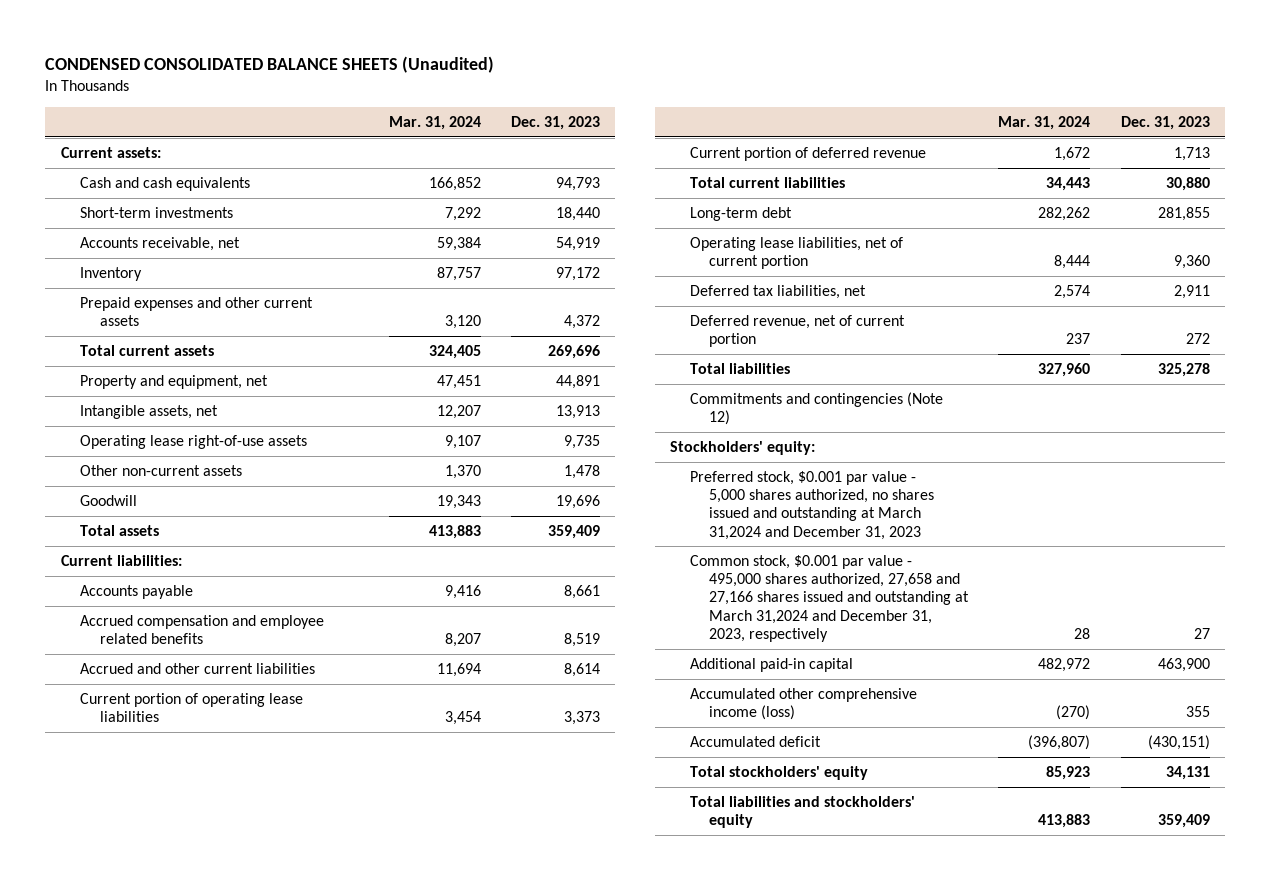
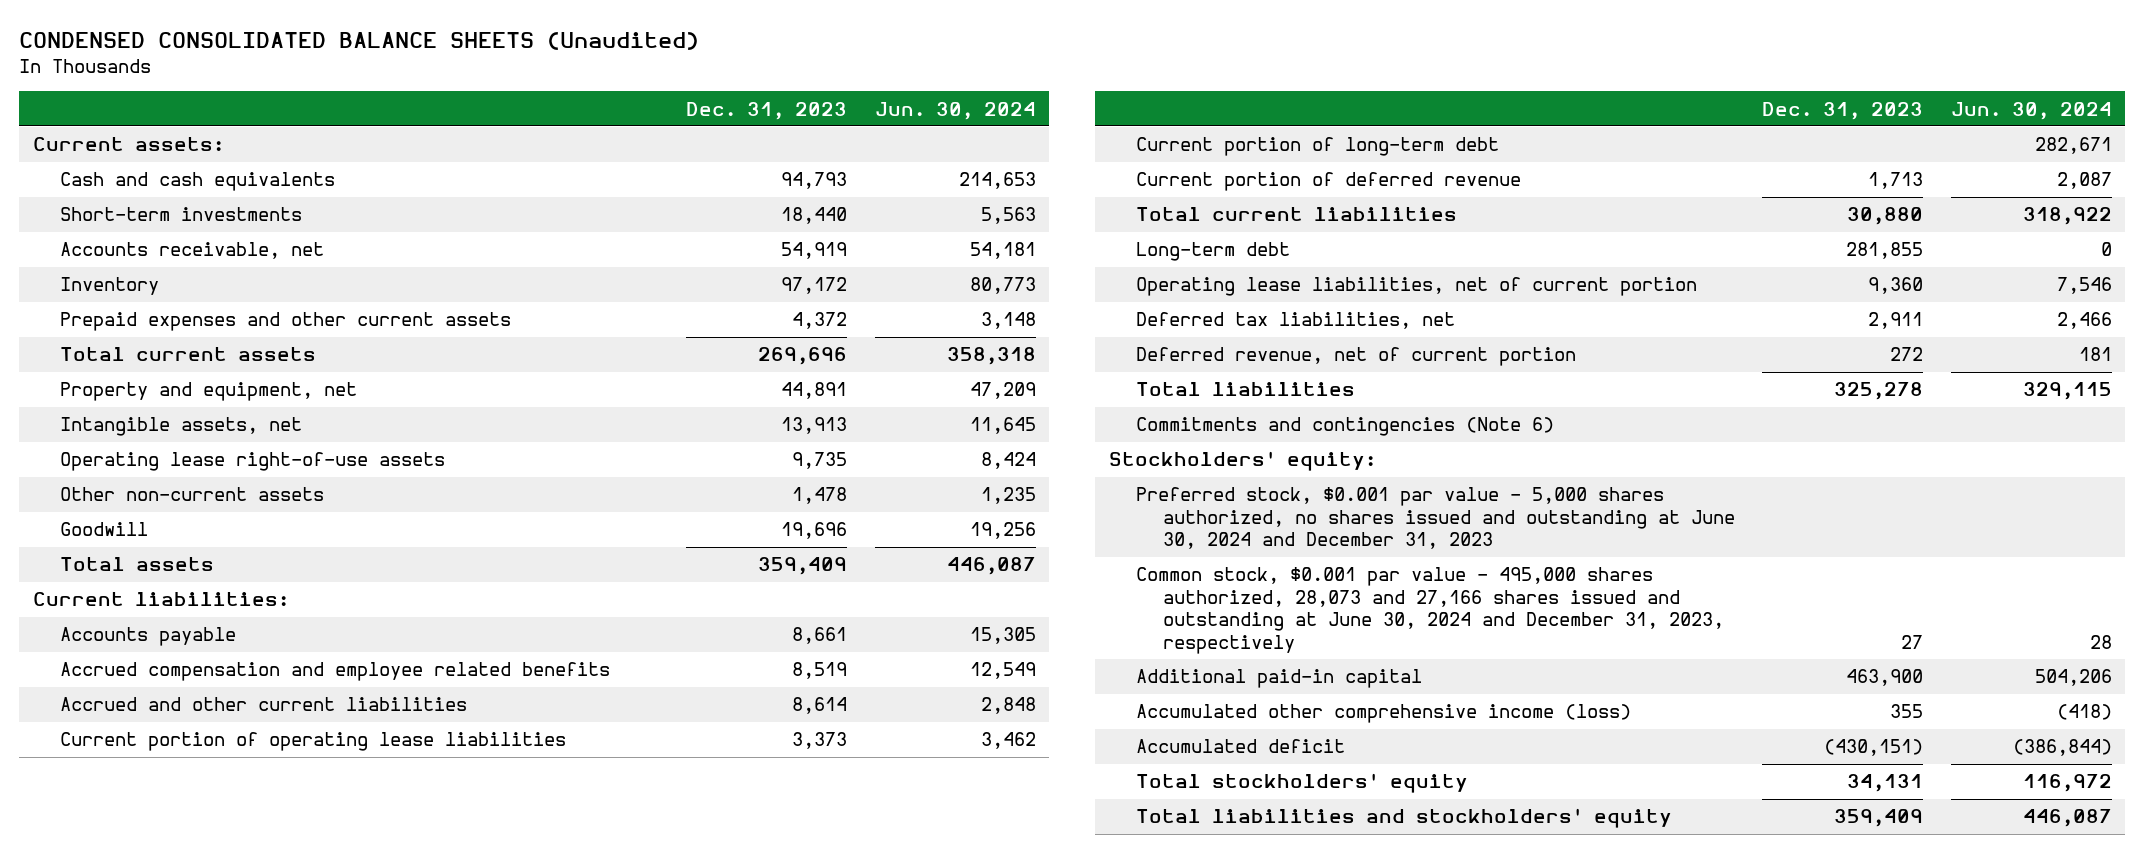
[389,115,482,130] Mar. 31, 2024 -> none
none -> [874,101,1036,120] Jun. 30, 2024
none -> [1135,137,1499,157] Current portion of long-term debt
[689,391,943,426] Commitments and contingencies (Note 12) -> [1135,417,1554,437] Commitments and contingencies (Note 6)
[689,470,935,540] Preferred stock, $0.001 par value - 5,000 shares authorized, no shares issued and outstanding at March 31,2024 and December 31, 2023 -> [1135,487,1735,550] Preferred stock, $0.001 par value - 5,000 shares authorized, no shares issued and outstanding at June 30, 2024 and December 31, 2023
[689,554,970,642] Common stock, $0.001 par value - 495,000 shares authorized, 27,658 and 27,166 shares issued and outstanding at March 31,2024 and December 31, 2023, respectively -> [1135,567,1724,654] Common stock, $0.001 par value - 495,000 shares authorized, 28,073 and 27,166 shares issued and outstanding at June 30, 2024 and December 31, 2023, respectively

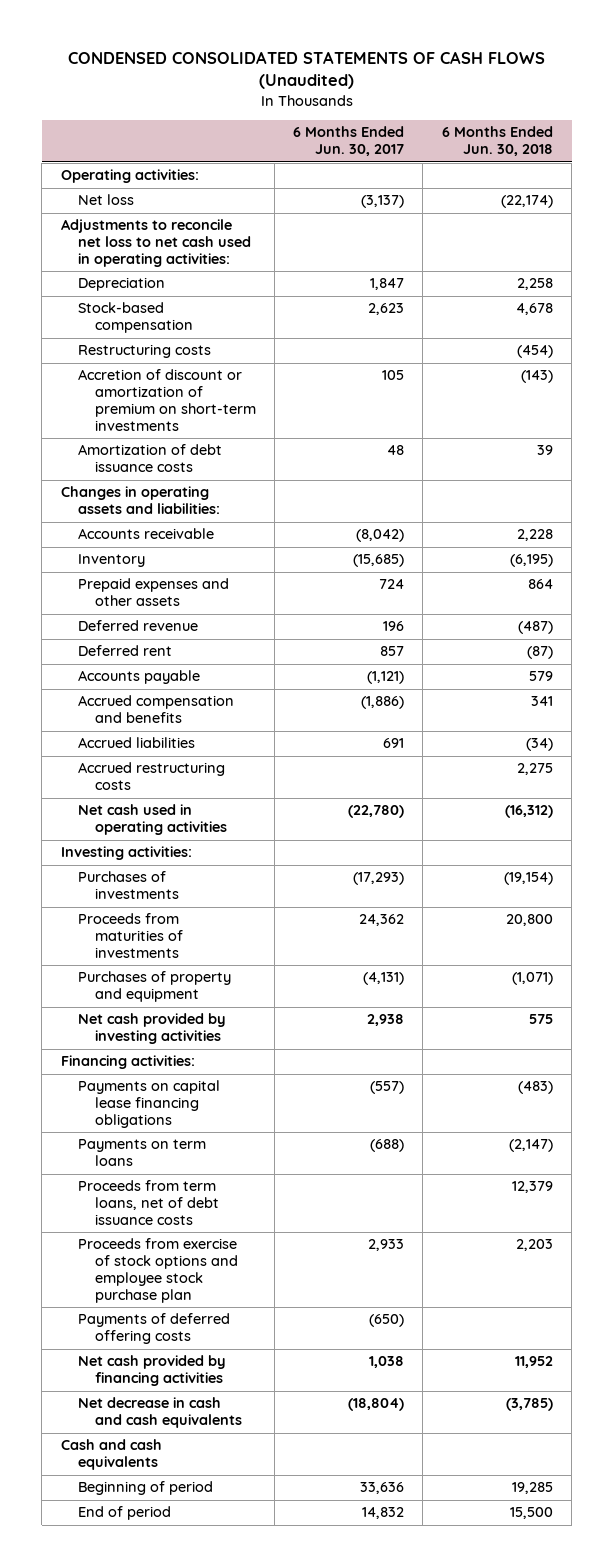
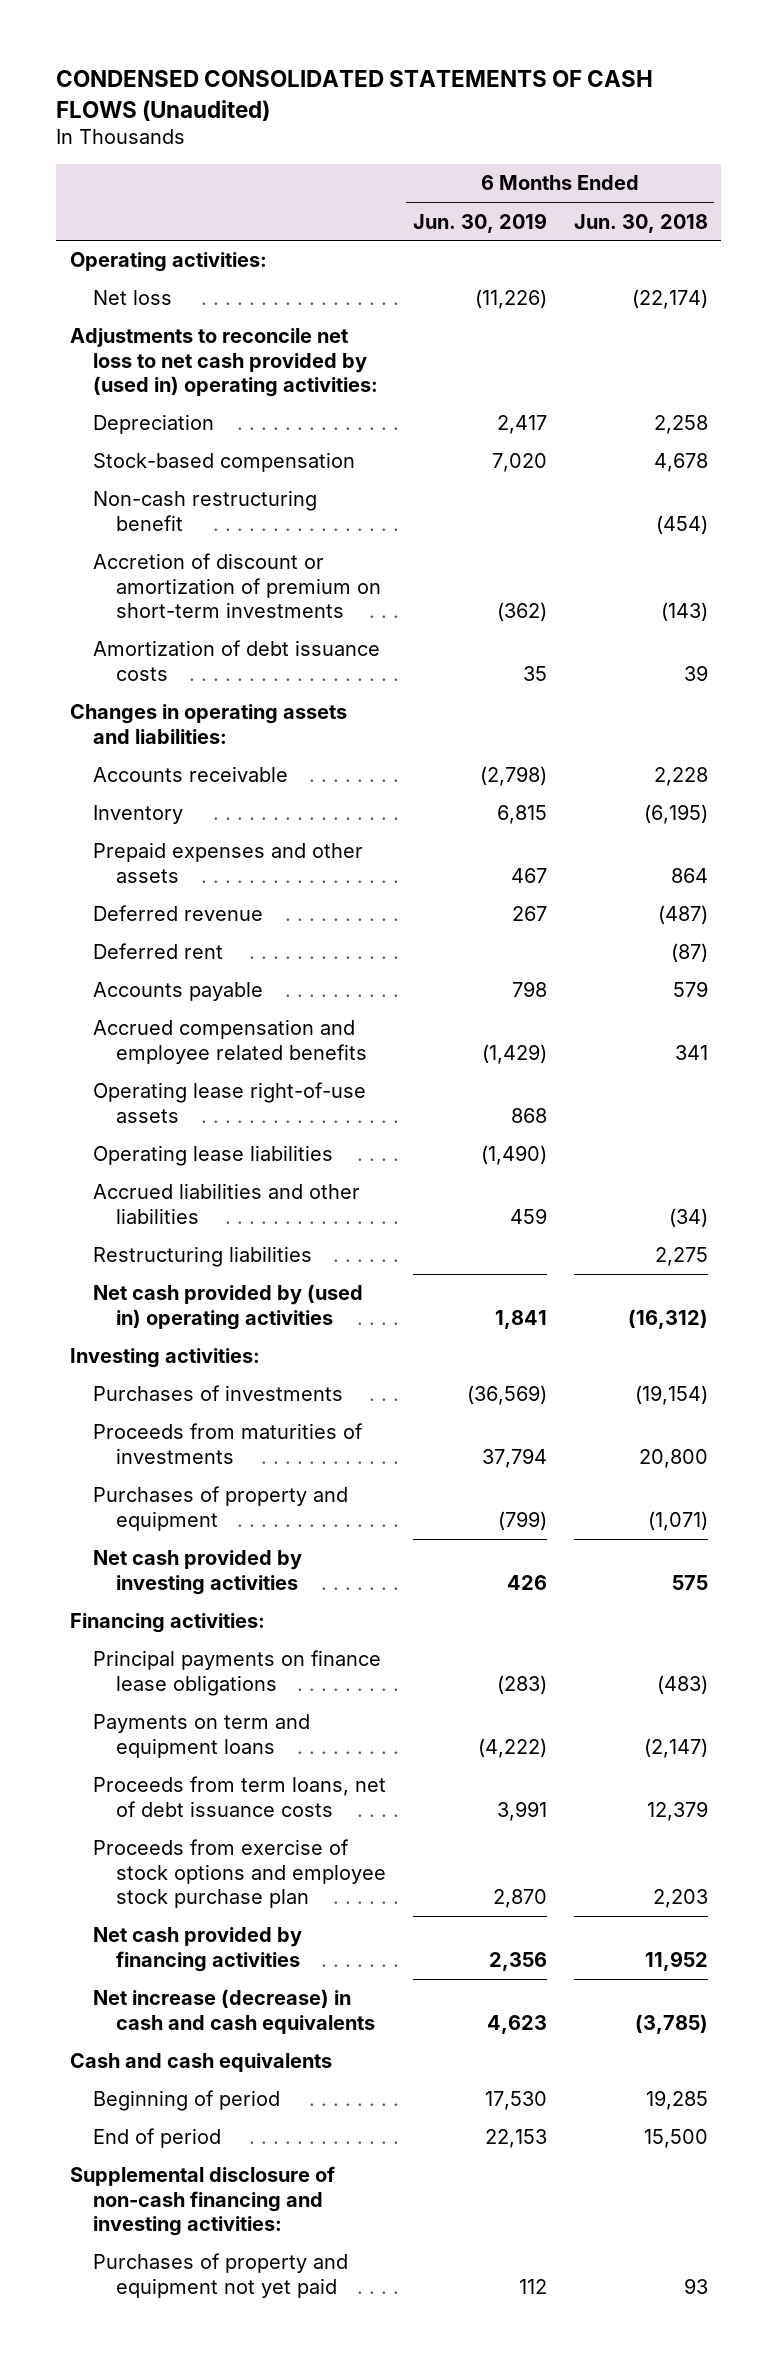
[293,126,405,157] 6 Months Ended Jun. 30, 2017 -> none
none -> [412,212,547,233] Jun. 30, 2019
[60,219,251,268] Adjustments to reconcile net loss to net cash used in operating activities: -> [69,328,378,398] Adjustments to reconcile net loss to net cash provided by (used in) operating activities:
[77,344,211,359] Restructuring costs -> [92,490,317,531] Non-cash restructuring benefit
[77,695,234,724] Accrued compensation and benefits -> [92,1019,367,1064] Accrued compensation and employee related benefits
none -> [92,1082,366,1123] Operating lease right-of-use assets
none -> [92,1145,333,1167] Operating lease liabilities
[77,737,195,749] Accrued liabilities -> [92,1183,360,1224] Accrued liabilities and other liabilities
[77,762,225,791] Accrued restructuring costs -> [92,1246,312,1268] Restructuring liabilities
[77,804,227,836] Net cash used in operating activities -> [92,1284,363,1330] Net cash provided by (used in) operating activities
[77,1080,220,1129] Payments on capital lease financing obligations -> [92,1650,381,1696] Principal payments on finance lease obligations
[77,1139,206,1167] Payments on term loans -> [92,1714,310,1758] Payments on term and equipment loans
[77,1313,230,1345] Payments of deferred offering costs -> none
[77,1397,242,1429] Net decrease in cash and cash equivalents -> [92,1989,375,2034] Net increase (decrease) in cash and cash equivalents
none -> [69,2166,335,2237] Supplemental disclosure of non-cash financing and investing activities:
none -> [92,2253,348,2298] Purchases of property and equipment not yet paid

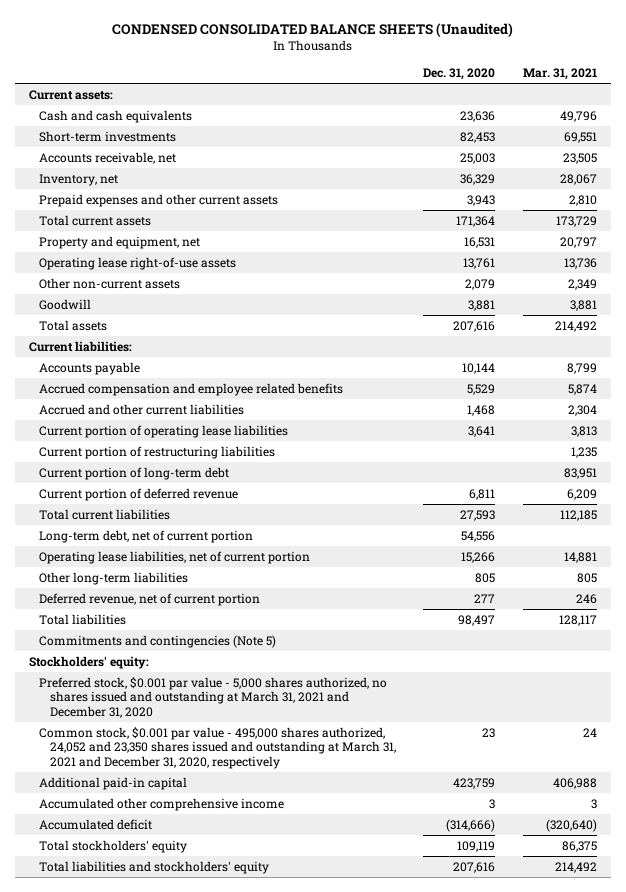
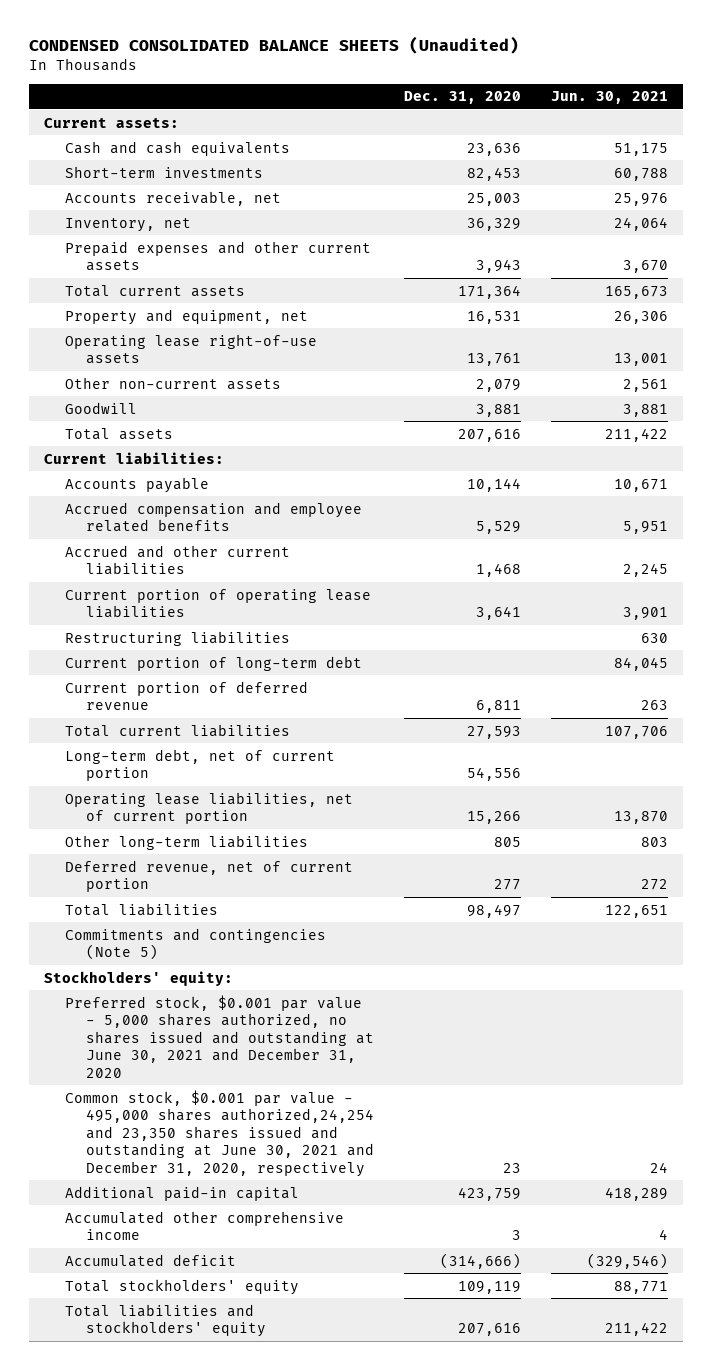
[522,67,597,80] Mar. 31, 2021 -> none
none -> [551,91,669,105] Jun. 30, 2021
[39,445,276,459] Current portion of restructuring liabilities -> [64,630,290,646] Restructuring liabilities
[39,676,388,719] Preferred stock, $0.001 par value - 5,000 shares authorized, no shares issued and outstanding at March 31, 2021 and December 31, 2020 -> [64,994,374,1078] Preferred stock, $0.001 par value - 5,000 shares authorized, no shares issued and outstanding at June 30, 2021 and December 31, 2020
[39,726,396,770] Common stock, $0.001 par value - 495,000 shares authorized, 24,052 and 23,350 shares issued and outstanding at March 31, 2021 and December 31, 2020, respectively -> [64,1089,374,1177] Common stock, $0.001 par value - 495,000 shares authorized,24,254 and 23,350 shares issued and outstanding at June 30, 2021 and December 31, 2020, respectively

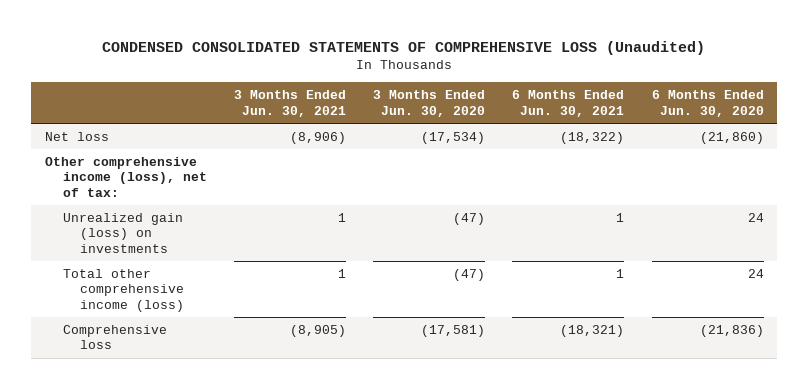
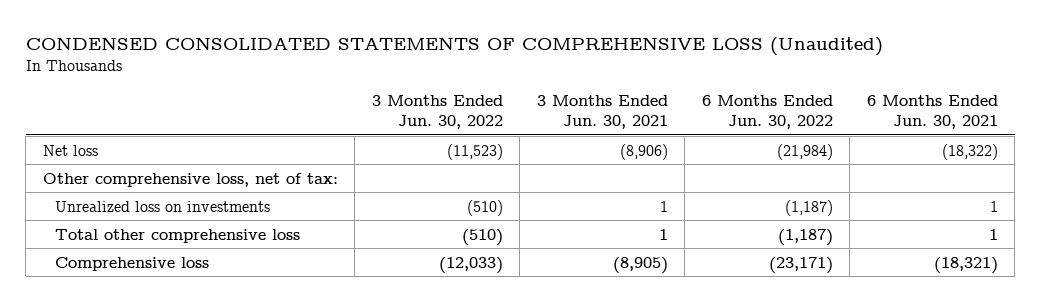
[373,90,486,117] 3 Months Ended Jun. 30, 2020 -> none
[651,90,764,117] 6 Months Ended Jun. 30, 2020 -> none
none -> [371,95,503,130] 3 Months Ended Jun. 30, 2022
none -> [701,95,833,130] 6 Months Ended Jun. 30, 2022
[45,157,207,197] Other comprehensive income (loss), net of tax: -> [42,172,338,187] Other comprehensive loss, net of tax:
[62,213,183,253] Unrealized gain (loss) on investments -> [55,200,271,212] Unrealized loss on investments
[62,269,185,312] Total other comprehensive income (loss) -> [55,228,301,243] Total other comprehensive loss

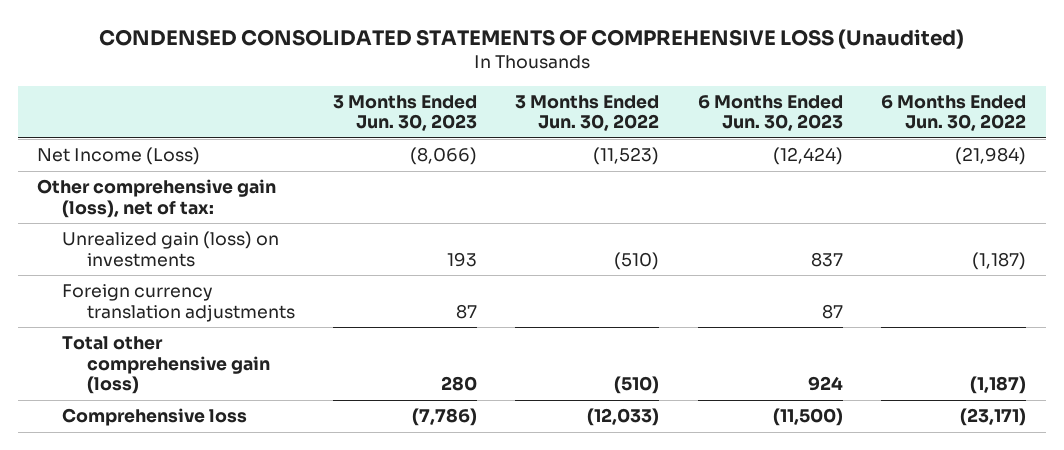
[536,95,668,130] 3 Months Ended Jun. 30, 2021 -> none
[866,95,998,130] 6 Months Ended Jun. 30, 2021 -> none
none -> [332,94,477,132] 3 Months Ended Jun. 30, 2023
none -> [697,94,843,132] 6 Months Ended Jun. 30, 2023
[42,144,98,156] Net loss -> [37,147,201,166] Net Income (Loss)
[42,172,338,187] Other comprehensive loss, net of tax: -> [37,179,277,218] Other comprehensive gain (loss), net of tax:
[55,200,271,212] Unrealized loss on investments -> [61,231,279,267] Unrealized gain (loss) on investments
none -> [61,284,295,322] Foreign currency translation adjustments
[55,228,301,243] Total other comprehensive loss -> [61,336,270,395] Total other comprehensive gain (loss)

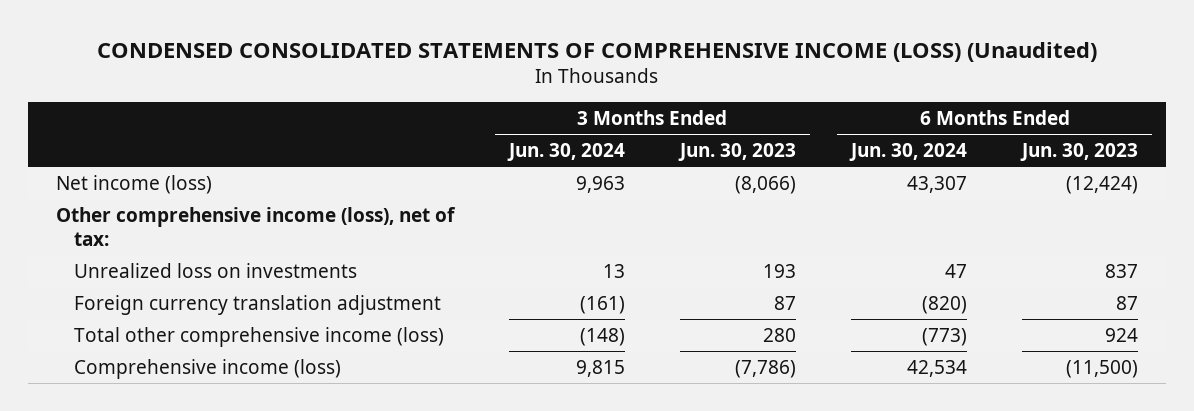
[98,28,964,49] CONDENSED CONSOLIDATED STATEMENTS OF COMPREHENSIVE LOSS (Unaudited) -> [96,41,1097,62] CONDENSED CONSOLIDATED STATEMENTS OF COMPREHENSIVE INCOME (LOSS) (Unaudited)
[515,94,660,132] 3 Months Ended Jun. 30, 2022 -> none
[881,94,1027,132] 6 Months Ended Jun. 30, 2022 -> none
none -> [506,143,625,162] Jun. 30, 2024
none -> [849,143,968,162] Jun. 30, 2024
[37,147,201,166] Net Income (Loss) -> [55,174,212,194] Net income (loss)
[37,179,277,218] Other comprehensive gain (loss), net of tax: -> [55,206,456,246] Other comprehensive income (loss), net of tax:
[61,231,279,267] Unrealized gain (loss) on investments -> [73,262,357,278] Unrealized loss on investments
[61,284,295,322] Foreign currency translation adjustments -> [73,294,441,315] Foreign currency translation adjustment
[61,336,270,395] Total other comprehensive gain (loss) -> [73,326,444,347] Total other comprehensive income (loss)
[61,408,247,427] Comprehensive loss -> [73,358,341,379] Comprehensive income (loss)

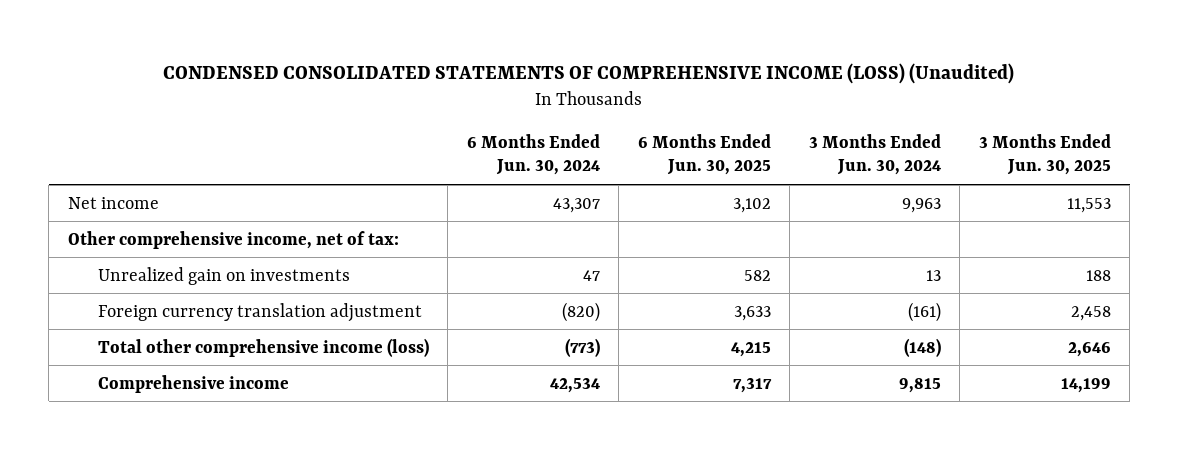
[677,143,796,162] Jun. 30, 2023 -> none
[1020,143,1139,162] Jun. 30, 2023 -> none
none -> [637,133,771,176] 6 Months Ended Jun. 30, 2025
none -> [978,133,1111,176] 3 Months Ended Jun. 30, 2025
[55,174,212,194] Net income (loss) -> [67,196,159,209] Net income
[55,206,456,246] Other comprehensive income (loss), net of tax: -> [67,230,399,249] Other comprehensive income, net of tax:
[73,262,357,278] Unrealized loss on investments -> [97,266,350,285] Unrealized gain on investments
[73,358,341,379] Comprehensive income (loss) -> [97,374,289,393] Comprehensive income

